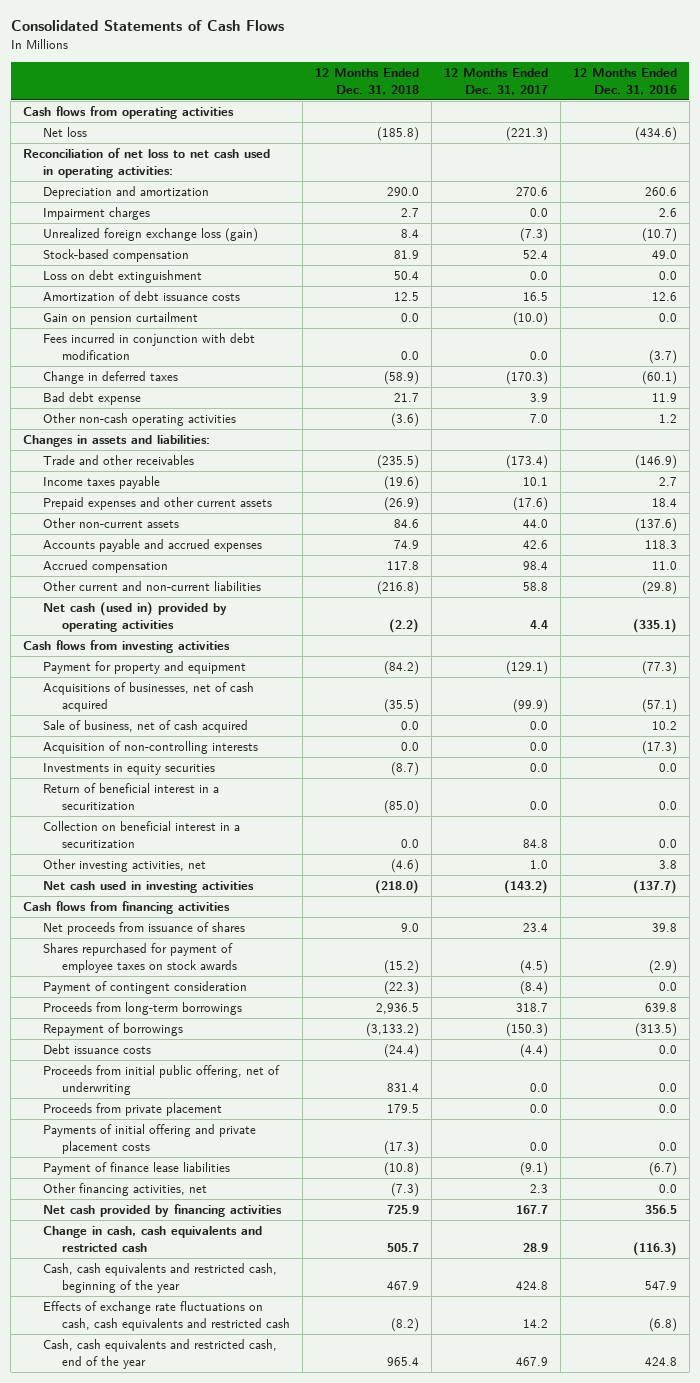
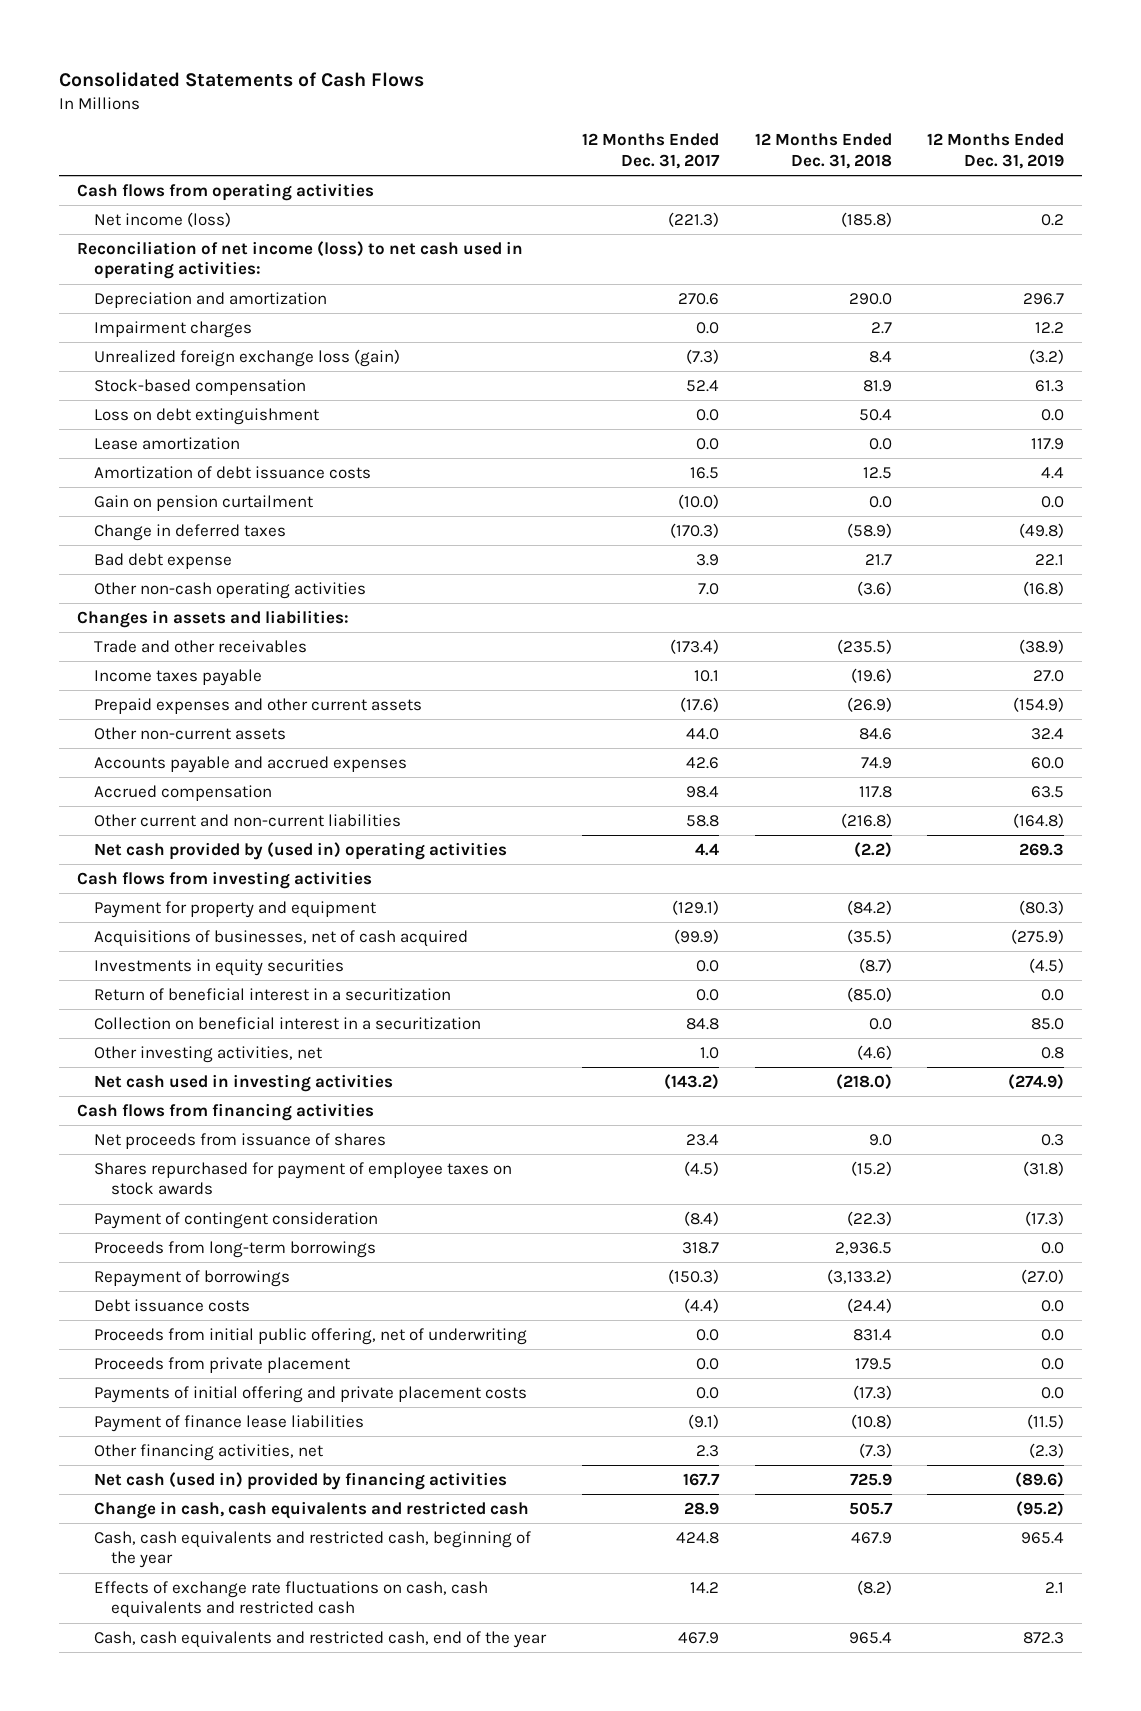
[572,68,677,95] 12 Months Ended Dec. 31, 2016 -> none
none -> [927,133,1065,169] 12 Months Ended Dec. 31, 2019
[42,127,87,138] Net loss -> [94,211,232,227] Net income (loss)
[23,148,271,178] Reconciliation of net loss to net cash used in operating activities: -> [77,240,524,280] Reconciliation of net income (loss) to net cash used in operating activities:
none -> [94,436,241,450] Lease amortization
[42,333,255,360] Fees incurred in conjunction with debt modification -> none
[42,602,227,632] Net cash (used in) provided by operating activities -> [94,841,508,860] Net cash provided by (used in) operating activities
[42,720,248,734] Sale of business, net of cash acquired -> none
[42,741,258,755] Acquisition of non-controlling interests -> none
[42,1204,282,1218] Net cash provided by financing activities -> [94,1471,508,1490] Net cash (used in) provided by financing activities

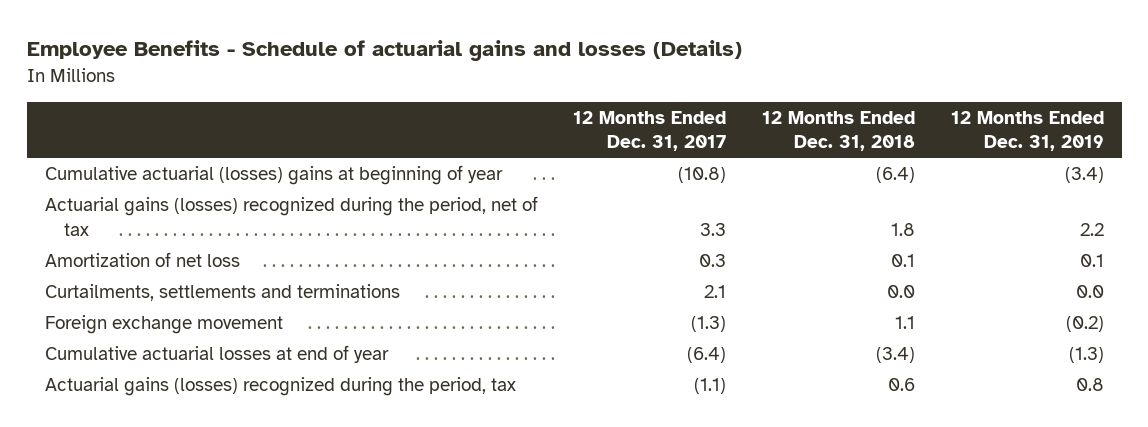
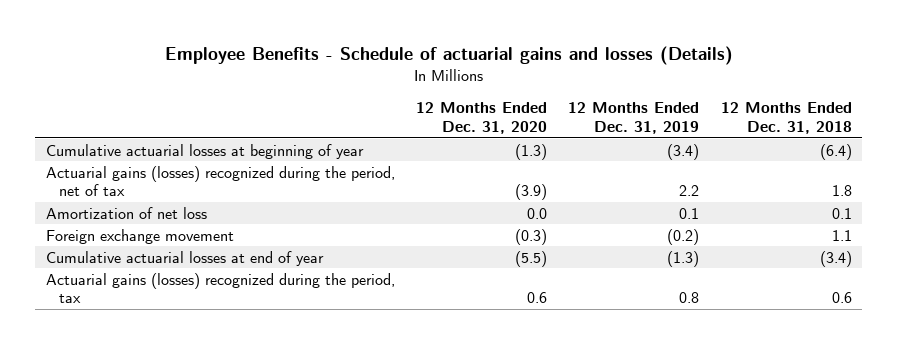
[573,110,727,152] 12 Months Ended Dec. 31, 2017 -> none
none -> [416,102,548,134] 12 Months Ended Dec. 31, 2020
[44,165,503,186] Cumulative actuarial (losses) gains at beginning of year -> [45,143,364,159] Cumulative actuarial losses at beginning of year
[44,284,400,302] Curtailments, settlements and terminations -> none

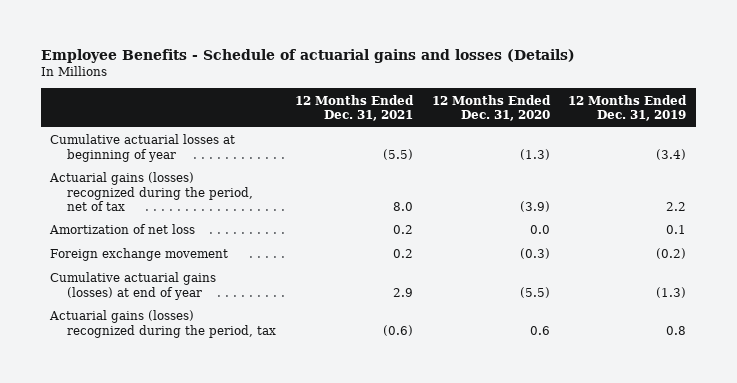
[720,102,852,134] 12 Months Ended Dec. 31, 2018 -> none
none -> [294,94,414,122] 12 Months Ended Dec. 31, 2021
[45,250,324,266] Cumulative actuarial losses at end of year -> [50,272,217,300] Cumulative actuarial gains (losses) at end of year

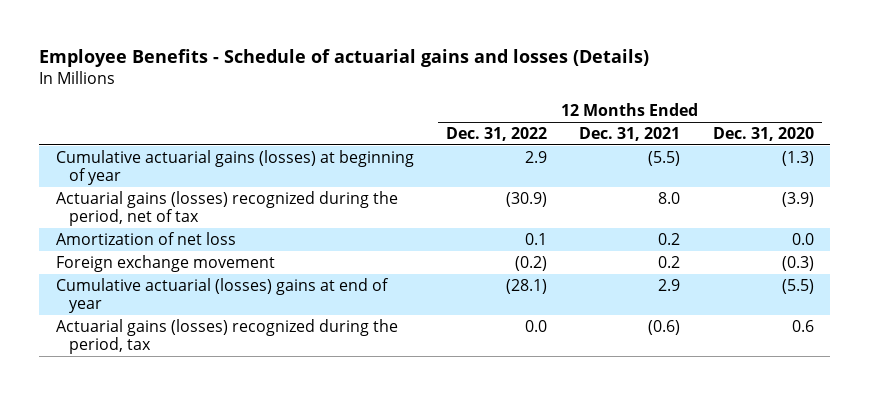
[568,94,688,122] 12 Months Ended Dec. 31, 2019 -> none
none -> [445,126,547,141] Dec. 31, 2022
[50,134,236,162] Cumulative actuarial losses at beginning of year -> [55,149,414,186] Cumulative actuarial gains (losses) at beginning of year
[50,272,217,300] Cumulative actuarial gains (losses) at end of year -> [55,277,389,314] Cumulative actuarial (losses) gains at end of year

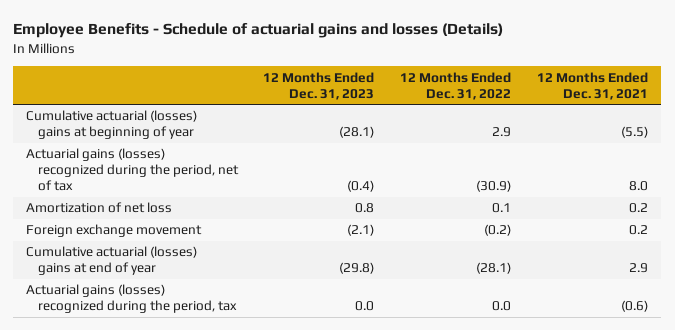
[712,126,814,141] Dec. 31, 2020 -> none
none -> [263,71,375,100] 12 Months Ended Dec. 31, 2023
[55,149,414,186] Cumulative actuarial gains (losses) at beginning of year -> [26,110,198,140] Cumulative actuarial (losses) gains at beginning of year

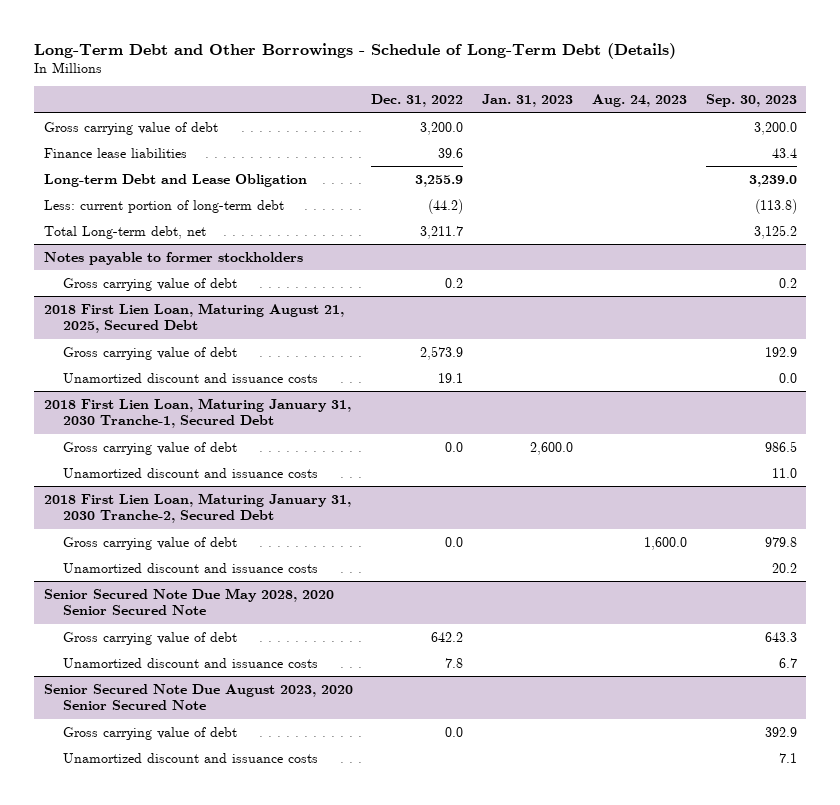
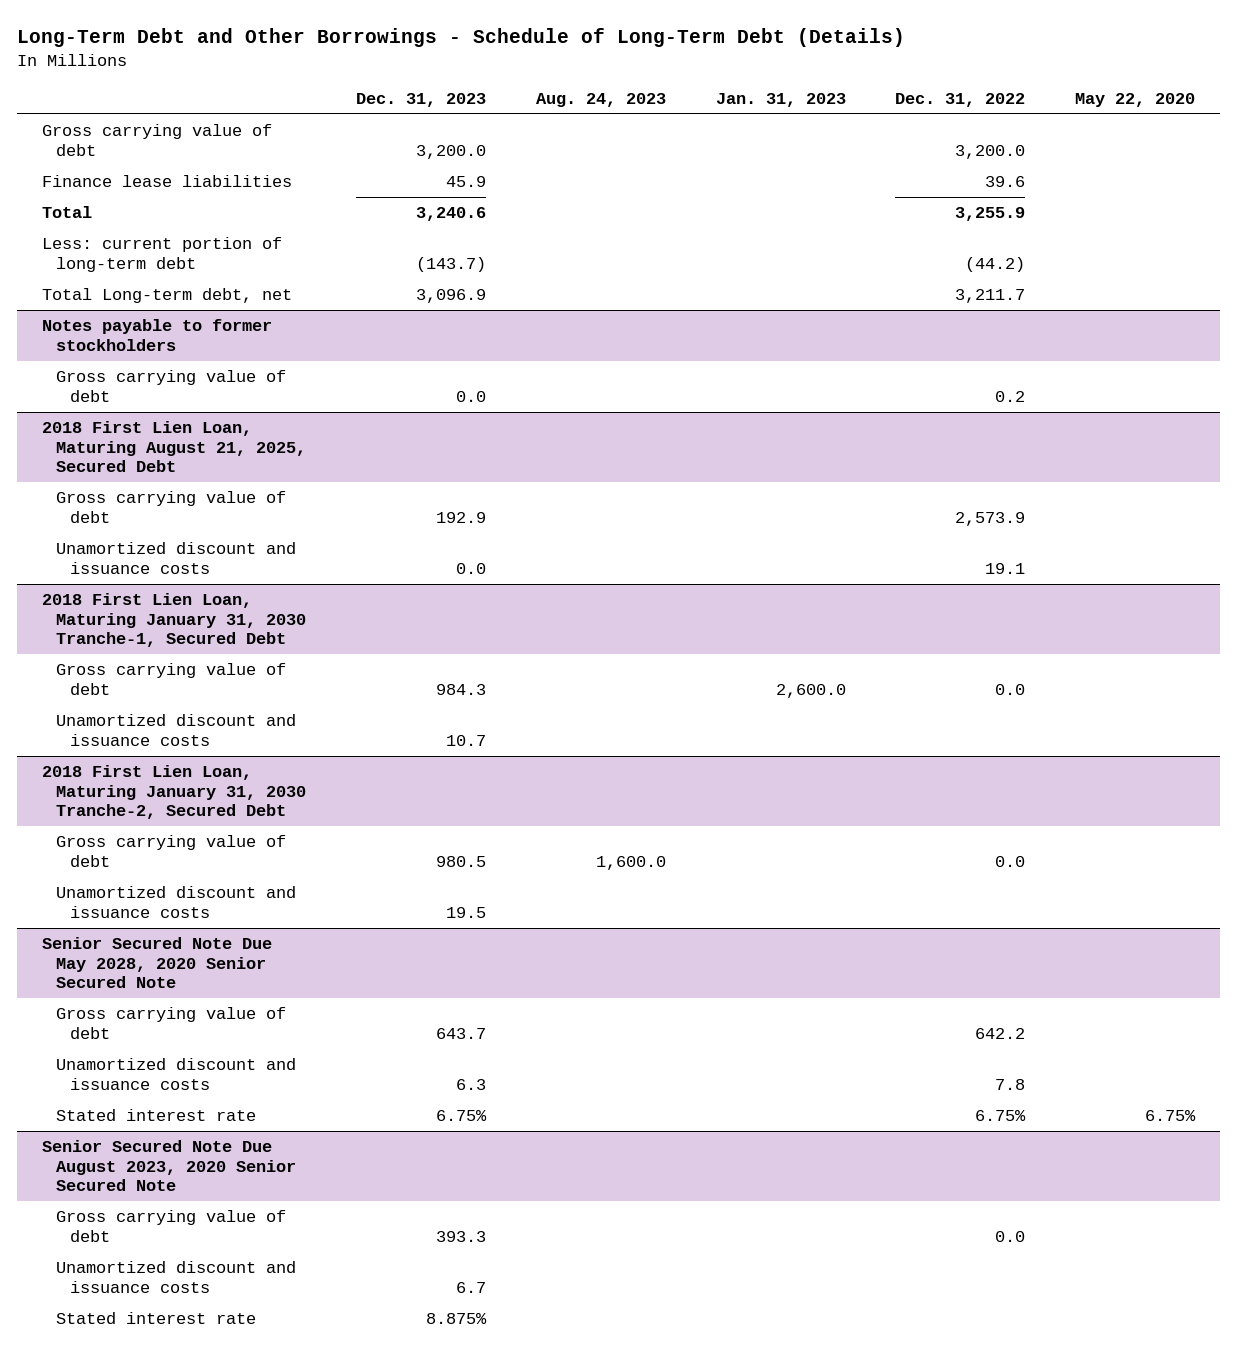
[705,94,797,108] Sep. 30, 2023 -> none
none -> [356,92,487,107] Dec. 31, 2023
none -> [1075,92,1196,107] May 22, 2020
[43,173,307,187] Long-term Debt and Lease Obligation -> [42,206,93,219] Total
none -> [56,1109,257,1122] Stated interest rate
none -> [56,1312,257,1325] Stated interest rate

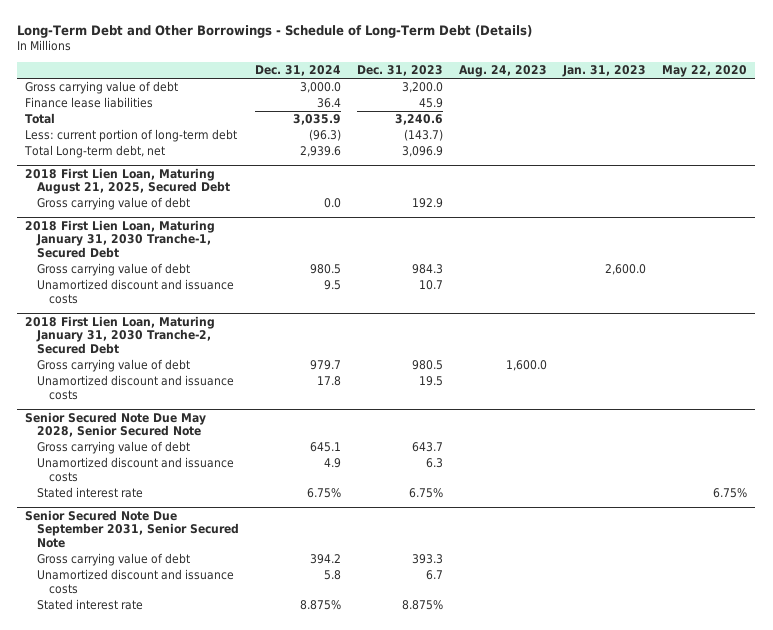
[895,92,1026,107] Dec. 31, 2022 -> none
none -> [255,65,342,77] Dec. 31, 2024
[42,319,273,351] Notes payable to former stockholders -> none
[56,370,287,402] Gross carrying value of debt -> none
[56,542,297,574] Unamortized discount and issuance costs -> none
[42,937,273,989] Senior Secured Note Due May 2028, 2020 Senior Secured Note -> [25,412,207,438] Senior Secured Note Due May 2028, Senior Secured Note
[42,1140,297,1192] Senior Secured Note Due August 2023, 2020 Senior Secured Note -> none
none -> [25,510,240,548] Senior Secured Note Due September 2031, Senior Secured Note

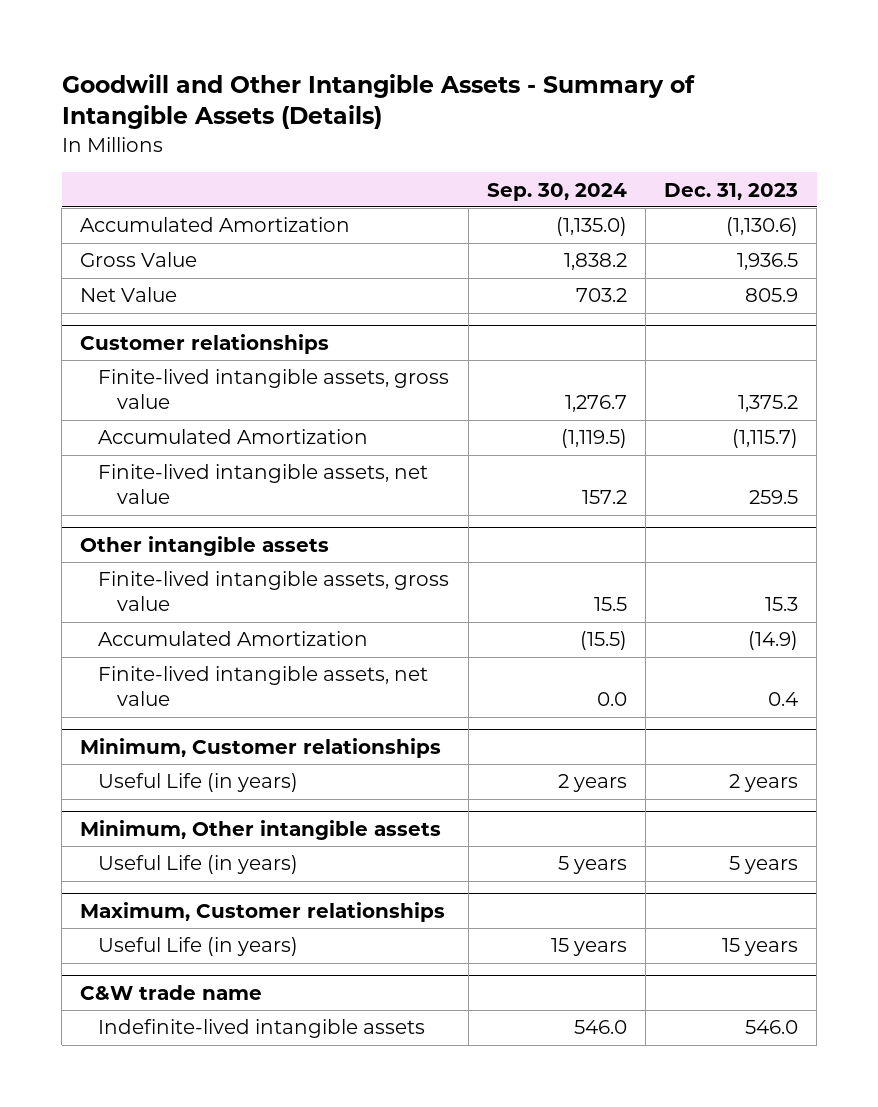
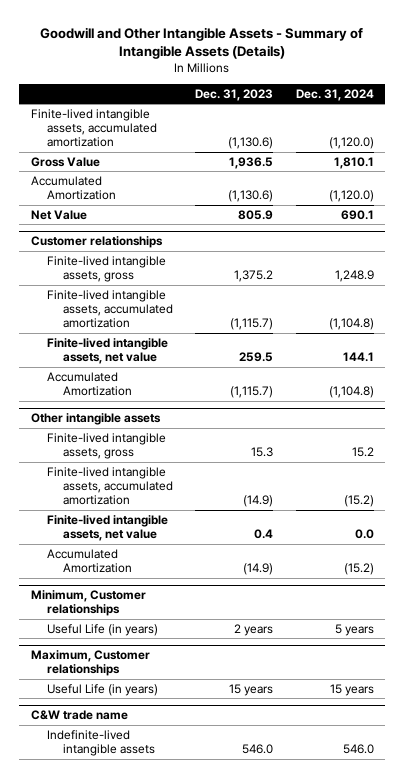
[486,182,627,201] Sep. 30, 2024 -> none
none -> [296,88,375,101] Dec. 31, 2024
none -> [30,108,157,148] Finite-lived intangible assets, accumulated amortization
[80,217,351,233] Accumulated Amortization -> [30,175,116,201] Accumulated Amortization
[98,369,450,410] Finite-lived intangible assets, gross value -> [46,255,166,283] Finite-lived intangible assets, gross
none -> [46,289,173,329] Finite-lived intangible assets, accumulated amortization
[98,429,369,445] Accumulated Amortization -> [46,371,132,397] Accumulated Amortization
[98,571,450,612] Finite-lived intangible assets, gross value -> [46,432,166,460] Finite-lived intangible assets, gross
none -> [46,466,173,506] Finite-lived intangible assets, accumulated amortization
[98,631,369,647] Accumulated Amortization -> [46,548,132,574] Accumulated Amortization
[80,819,442,840] Minimum, Other intangible assets -> none
[98,855,299,875] Useful Life (in years) -> none

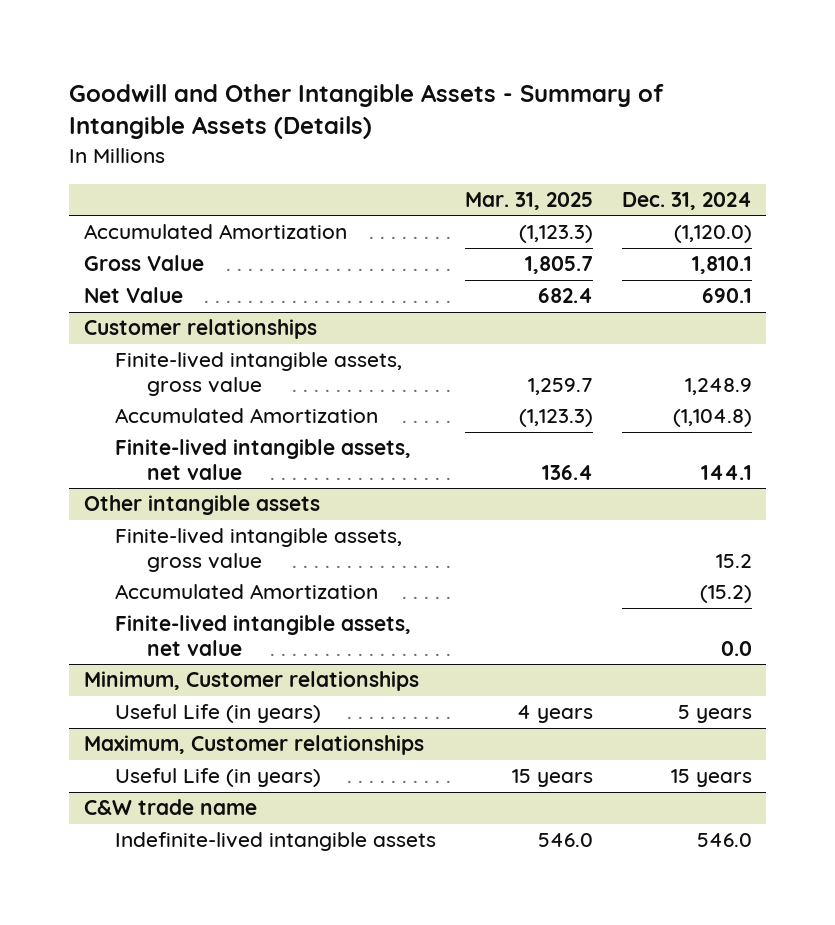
[195,88,274,101] Dec. 31, 2023 -> none
none -> [465,191,594,210] Mar. 31, 2025
[30,108,157,148] Finite-lived intangible assets, accumulated amortization -> none
[30,156,100,167] Gross Value -> [83,255,204,272] Gross Value
[46,289,173,329] Finite-lived intangible assets, accumulated amortization -> none
[46,255,166,283] Finite-lived intangible assets, gross -> [115,352,403,396] Finite-lived intangible assets, gross value
[46,337,168,365] Finite-lived intangible assets, net value -> [115,439,412,480] Finite-lived intangible assets, net value
[46,466,173,506] Finite-lived intangible assets, accumulated amortization -> none
[46,432,166,460] Finite-lived intangible assets, gross -> [115,528,403,572] Finite-lived intangible assets, gross value
[46,514,168,542] Finite-lived intangible assets, net value -> [115,615,412,656] Finite-lived intangible assets, net value

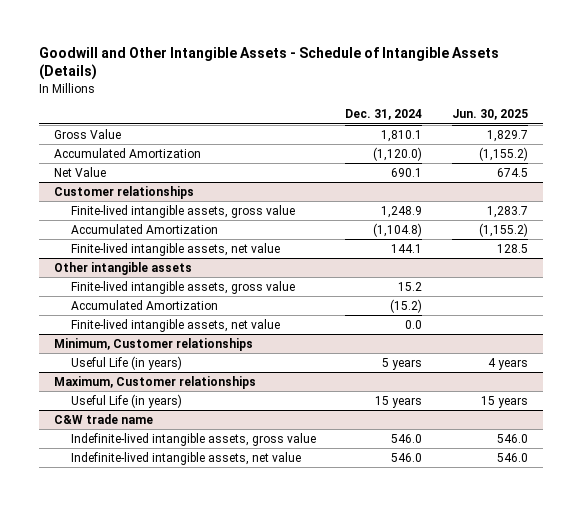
[69,83,665,140] Goodwill and Other Intangible Assets - Summary of Intangible Assets (Details) -> [39,46,500,81] Goodwill and Other Intangible Assets - Schedule of Intangible Assets (Details)
[465,191,594,210] Mar. 31, 2025 -> none
none -> [452,109,529,121] Jun. 30, 2025
[83,224,347,240] Accumulated Amortization -> [53,147,201,158] Accumulated Amortization
[115,832,437,852] Indefinite-lived intangible assets -> [70,432,316,446] Indefinite-lived intangible assets, gross value
none -> [70,451,301,465] Indefinite-lived intangible assets, net value

